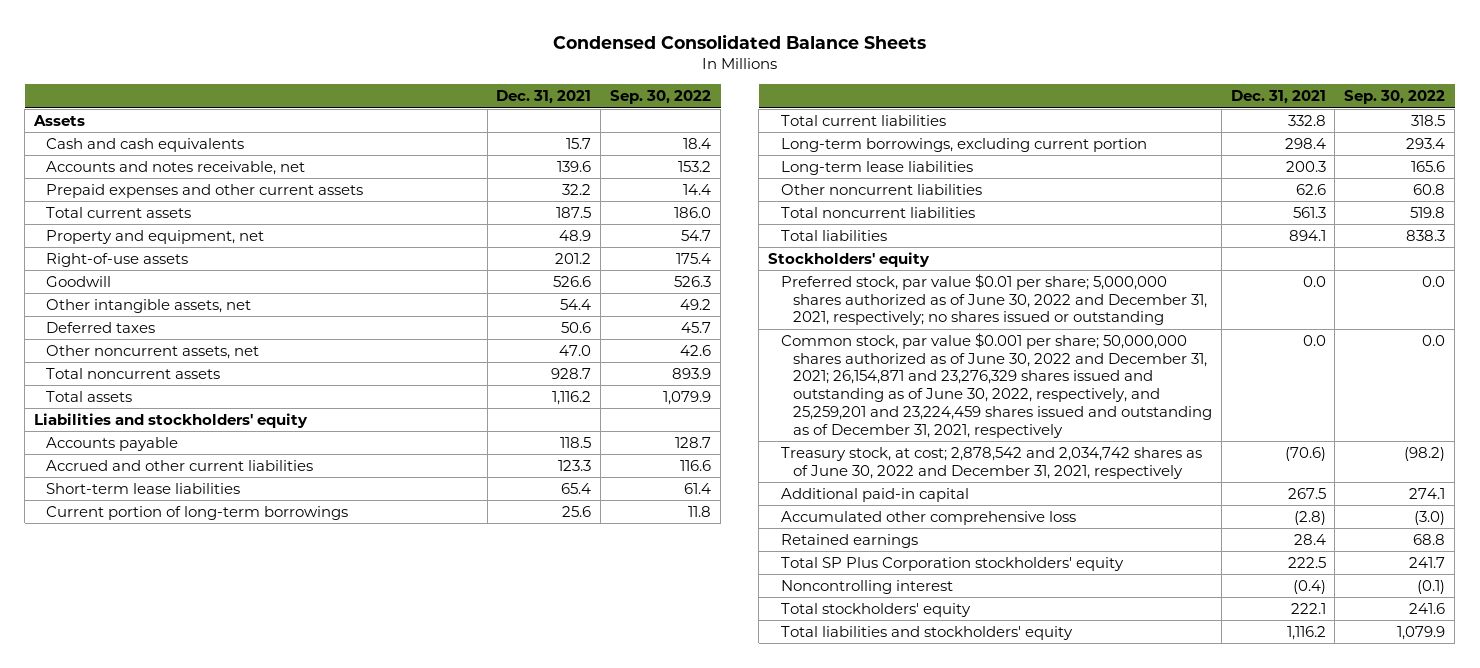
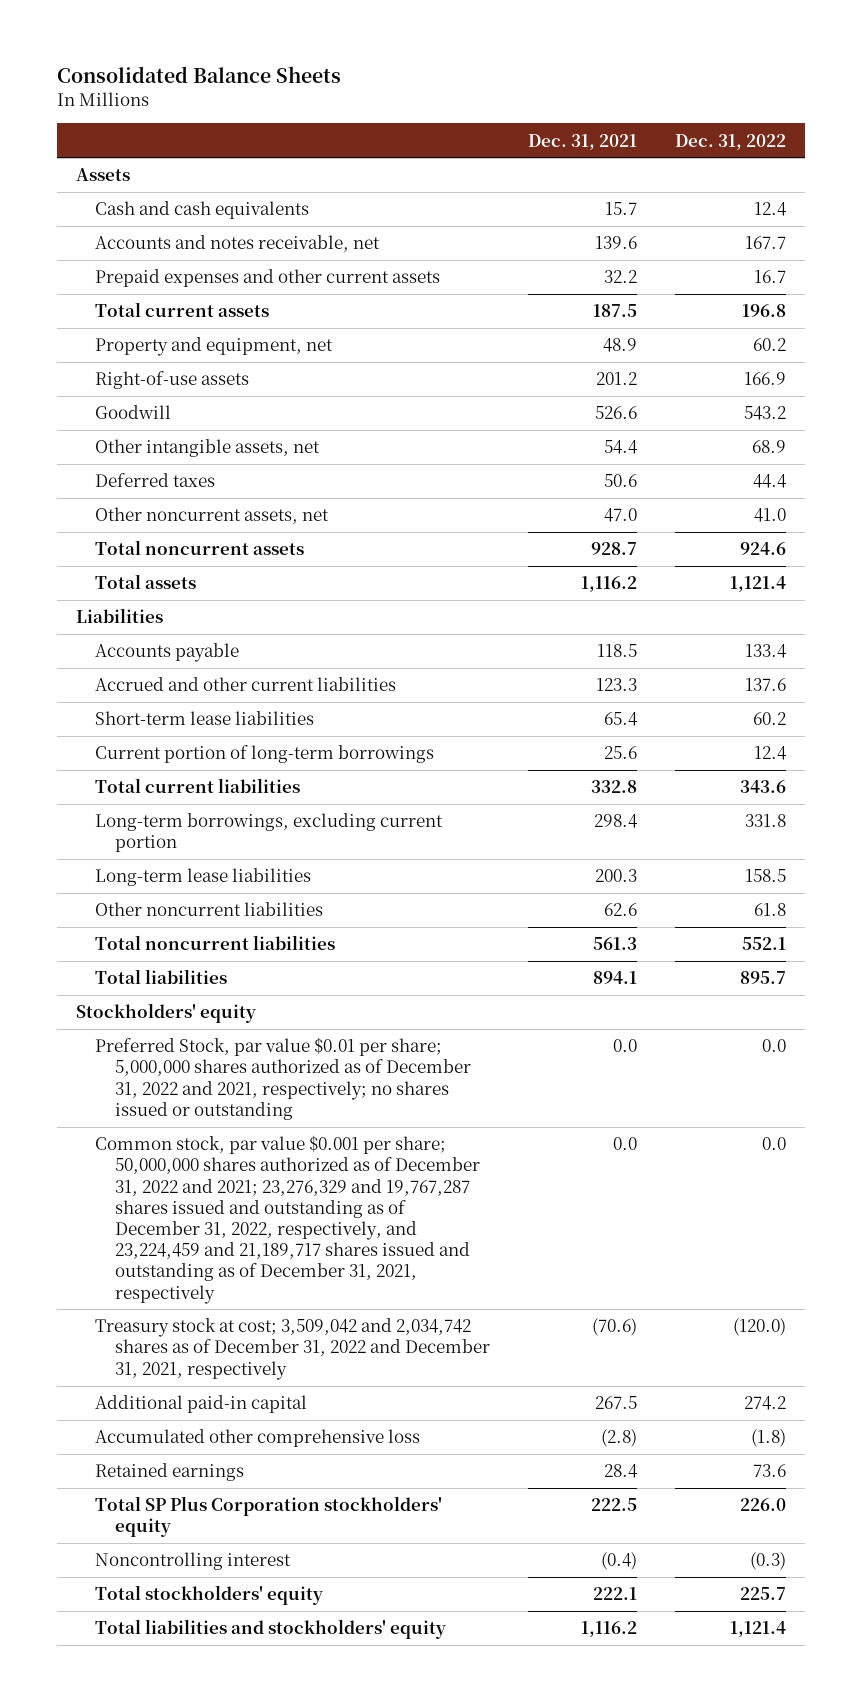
[552,33,926,49] Condensed Consolidated Balance Sheets -> [56,66,341,84] Consolidated Balance Sheets
[610,90,712,105] Sep. 30, 2022 -> none
none -> [675,133,787,150] Dec. 31, 2022
[34,413,309,429] Liabilities and stockholders' equity -> none
none -> [75,608,163,624] Liabilities
[780,274,1207,326] Preferred stock, par value $0.01 per share; 5,000,000 shares authorized as of June 30, 2022 and December 31, 2021, respectively; no shares issued or outstanding -> [95,1037,471,1120] Preferred Stock, par value $0.01 per share; 5,000,000 shares authorized as of December 31, 2022 and 2021, respectively; no shares issued or outstanding
[780,333,1212,438] Common stock, par value $0.001 per share; 50,000,000 shares authorized as of June 30, 2022 and December 31, 2021; 26,154,871 and 23,276,329 shares issued and outstanding as of June 30, 2022, respectively, and 25,259,201 and 23,224,459 shares issued and outstanding as of December 31, 2021, respectively -> [95,1135,480,1304] Common stock, par value $0.001 per share; 50,000,000 shares authorized as of December 31, 2022 and 2021; 23,276,329 and 19,767,287 shares issued and outstanding as of December 31, 2022, respectively, and 23,224,459 and 21,189,717 shares issued and outstanding as of December 31, 2021, respectively
[780,447,1202,479] Treasury stock, at cost; 2,878,542 and 2,034,742 shares as of June 30, 2022 and December 31, 2021, respectively -> [95,1318,490,1380] Treasury stock at cost; 3,509,042 and 2,034,742 shares as of December 31, 2022 and December 31, 2021, respectively

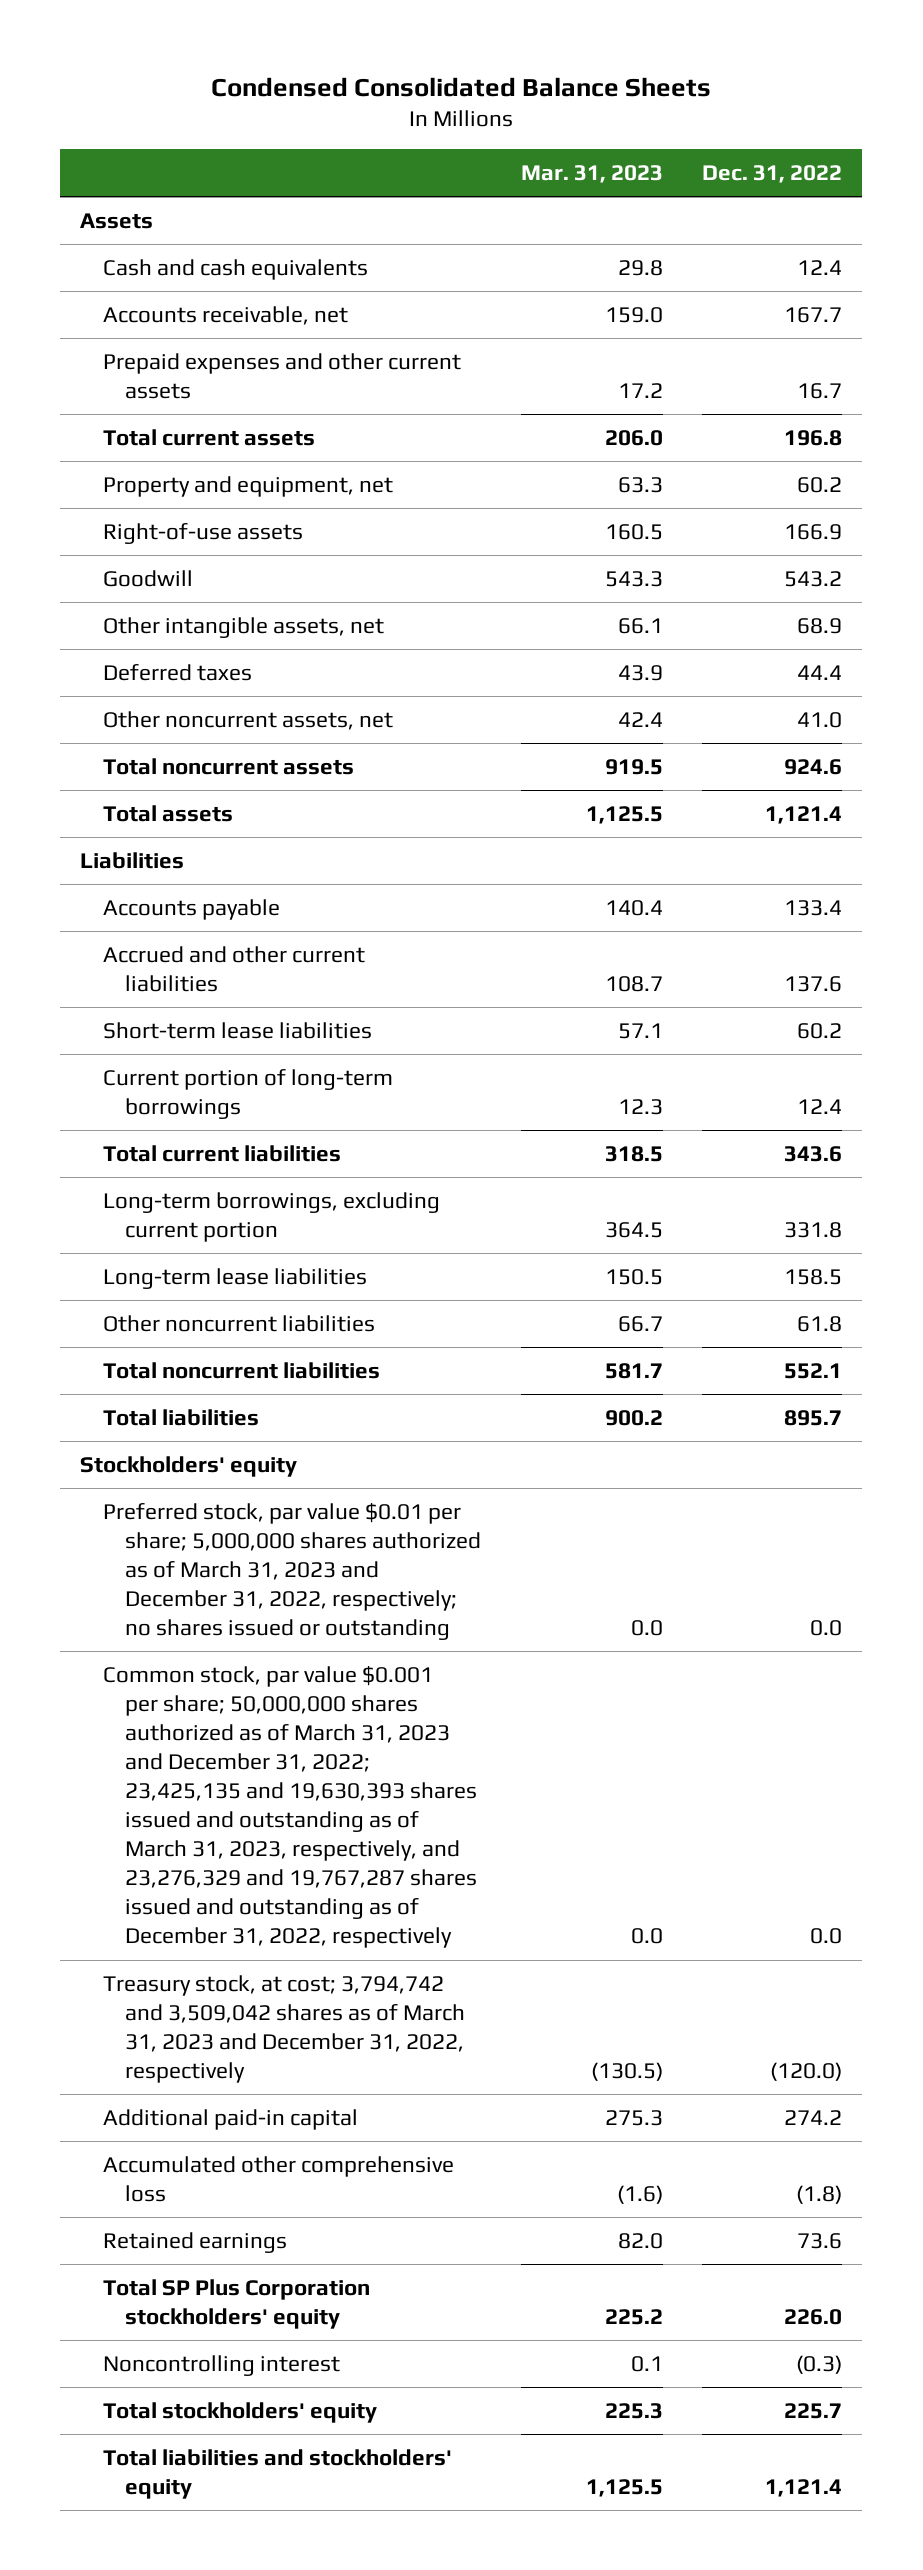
[56,66,341,84] Consolidated Balance Sheets -> [211,76,712,97] Condensed Consolidated Balance Sheets
[528,133,638,150] Dec. 31, 2021 -> none
none -> [520,165,663,184] Mar. 31, 2023
[95,235,381,253] Accounts and notes receivable, net -> [102,305,348,325] Accounts receivable, net
[95,1037,471,1120] Preferred Stock, par value $0.01 per share; 5,000,000 shares authorized as of December 31, 2022 and 2021, respectively; no shares issued or outstanding -> [102,1502,481,1641] Preferred stock, par value $0.01 per share; 5,000,000 shares authorized as of March 31, 2023 and December 31, 2022, respectively; no shares issued or outstanding
[95,1135,480,1304] Common stock, par value $0.001 per share; 50,000,000 shares authorized as of December 31, 2022 and 2021; 23,276,329 and 19,767,287 shares issued and outstanding as of December 31, 2022, respectively, and 23,224,459 and 21,189,717 shares issued and outstanding as of December 31, 2021, respectively -> [102,1665,477,1949] Common stock, par value $0.001 per share; 50,000,000 shares authorized as of March 31, 2023 and December 31, 2022; 23,425,135 and 19,630,393 shares issued and outstanding as of March 31, 2023, respectively, and 23,276,329 and 19,767,287 shares issued and outstanding as of December 31, 2022, respectively
[95,1318,490,1380] Treasury stock at cost; 3,509,042 and 2,034,742 shares as of December 31, 2022 and December 31, 2021, respectively -> [102,1974,465,2084] Treasury stock, at cost; 3,794,742 and 3,509,042 shares as of March 31, 2023 and December 31, 2022, respectively

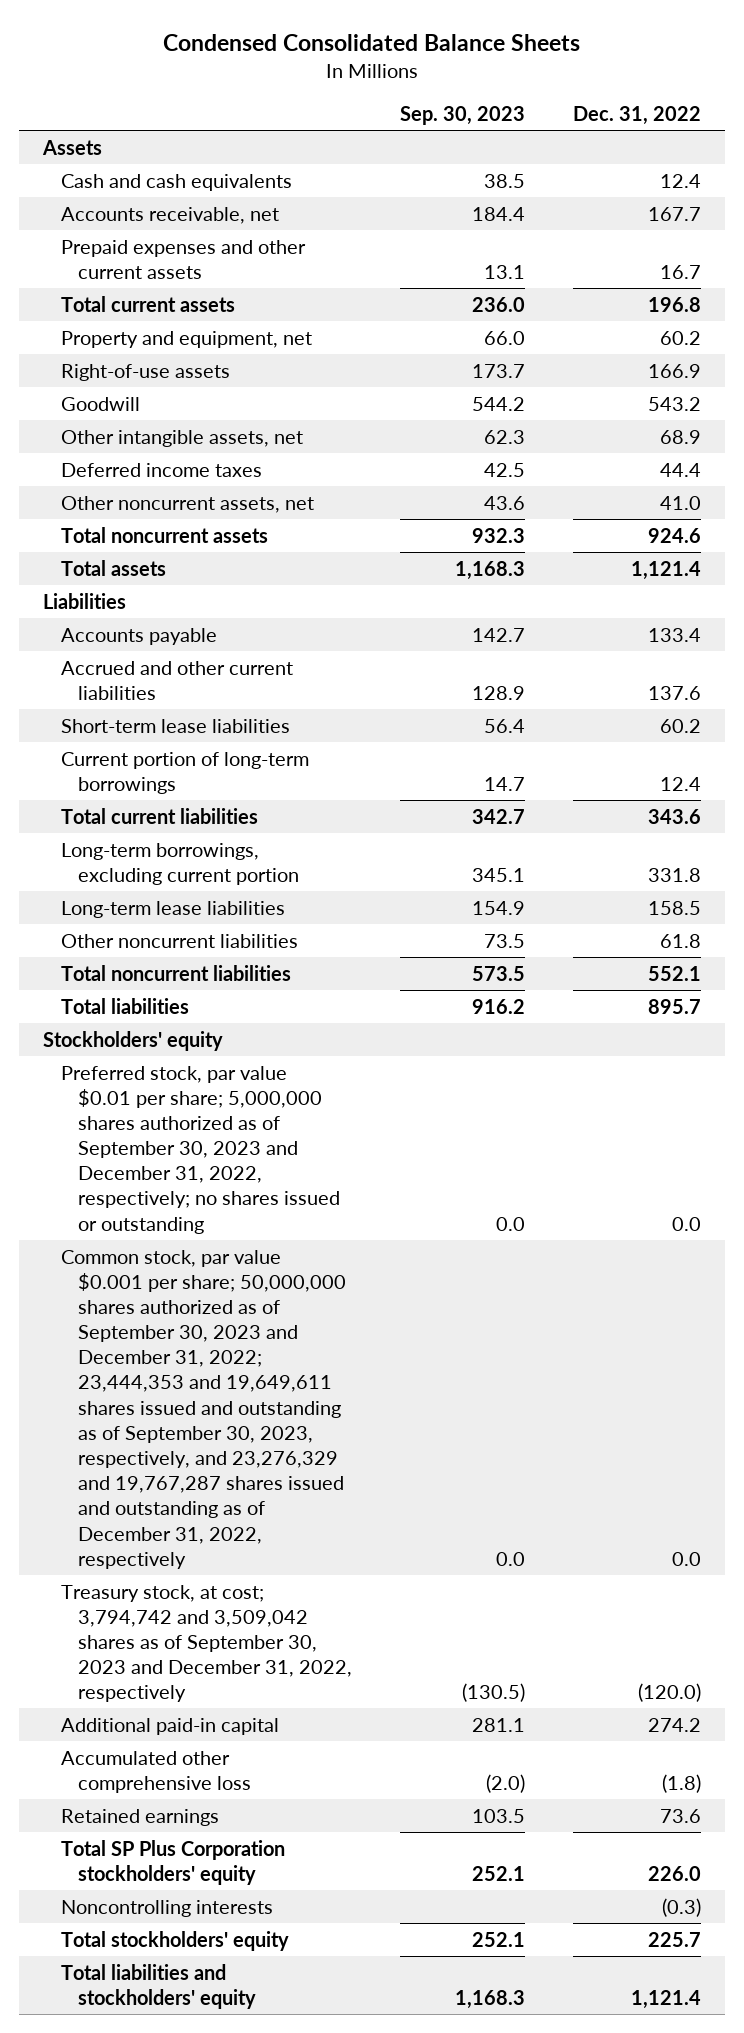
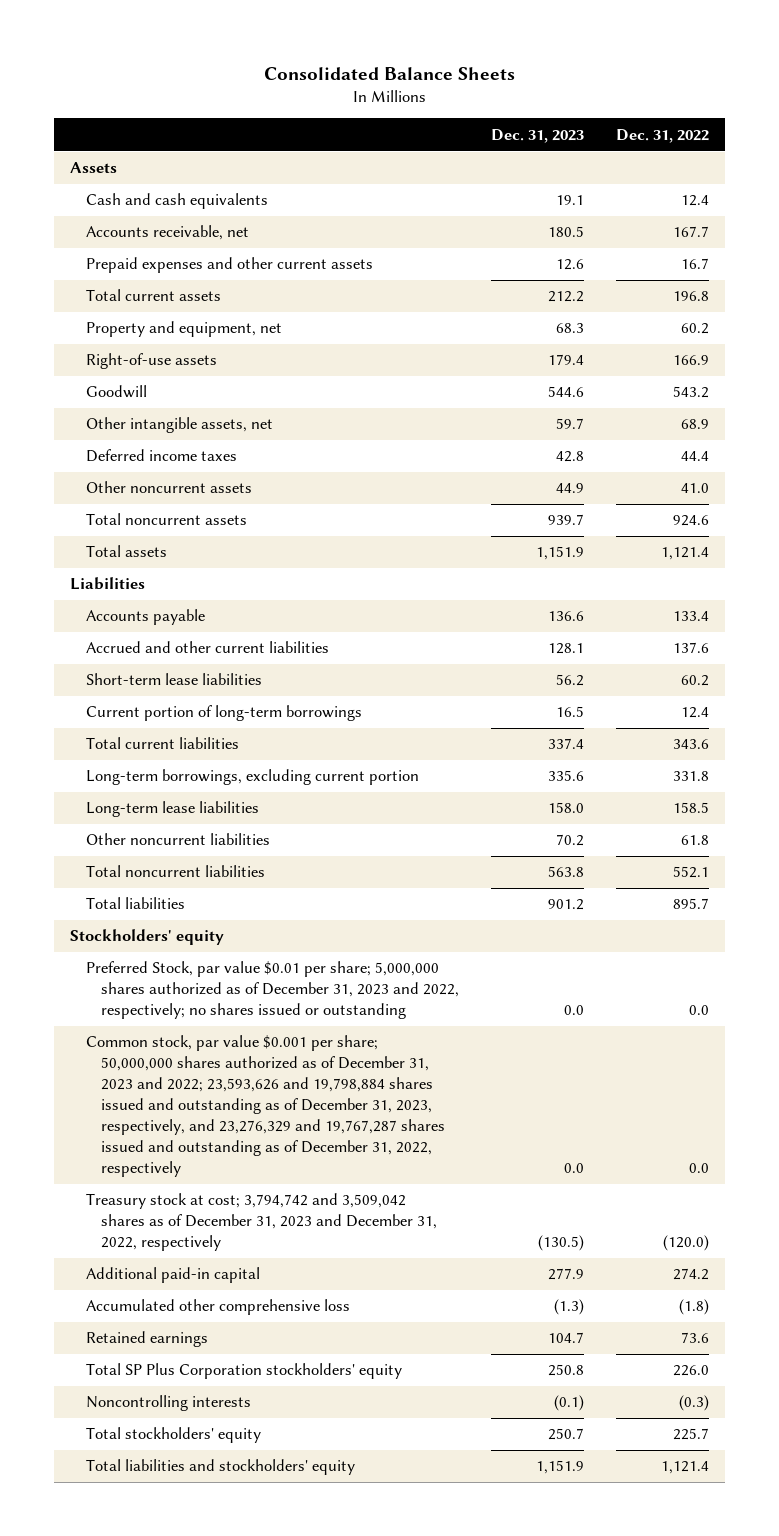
[163,33,581,51] Condensed Consolidated Balance Sheets -> [263,66,515,80] Consolidated Balance Sheets
[399,106,525,126] Sep. 30, 2023 -> none
none -> [490,128,584,143] Dec. 31, 2023
[60,495,314,513] Other noncurrent assets, net -> [85,481,252,494] Other noncurrent assets
[60,1065,340,1234] Preferred stock, par value $0.01 per share; 5,000,000 shares authorized as of September 30, 2023 and December 31, 2022, respectively; no shares issued or outstanding -> [85,961,459,1020] Preferred Stock, par value $0.01 per share; 5,000,000 shares authorized as of December 31, 2023 and 2022, respectively; no shares issued or outstanding
[60,1249,346,1569] Common stock, par value $0.001 per share; 50,000,000 shares authorized as of September 30, 2023 and December 31, 2022; 23,444,353 and 19,649,611 shares issued and outstanding as of September 30, 2023, respectively, and 23,276,329 and 19,767,287 shares issued and outstanding as of December 31, 2022, respectively -> [85,1035,445,1178] Common stock, par value $0.001 per share; 50,000,000 shares authorized as of December 31, 2023 and 2022; 23,593,626 and 19,798,884 shares issued and outstanding as of December 31, 2023, respectively, and 23,276,329 and 19,767,287 shares issued and outstanding as of December 31, 2022, respectively
[60,1584,352,1703] Treasury stock, at cost; 3,794,742 and 3,509,042 shares as of September 30, 2023 and December 31, 2022, respectively -> [85,1193,437,1252] Treasury stock at cost; 3,794,742 and 3,509,042 shares as of December 31, 2023 and December 31, 2022, respectively

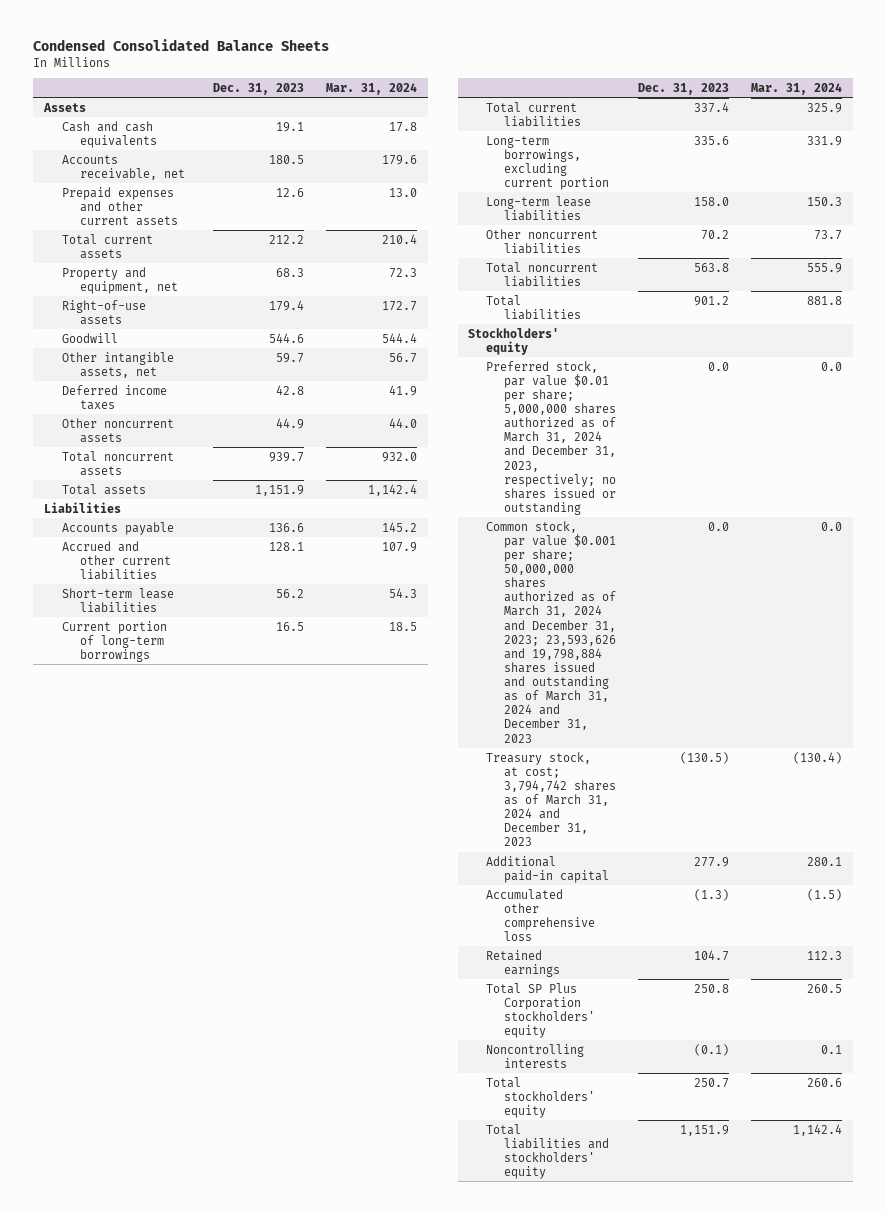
[263,66,515,80] Consolidated Balance Sheets -> [32,38,329,51] Condensed Consolidated Balance Sheets
[615,128,709,143] Dec. 31, 2022 -> none
none -> [326,82,418,95] Mar. 31, 2024
[85,961,459,1020] Preferred Stock, par value $0.01 per share; 5,000,000 shares authorized as of December 31, 2023 and 2022, respectively; no shares issued or outstanding -> [486,360,617,515] Preferred stock, par value $0.01 per share; 5,000,000 shares authorized as of March 31, 2024 and December 31, 2023, respectively; no shares issued or outstanding
[85,1035,445,1178] Common stock, par value $0.001 per share; 50,000,000 shares authorized as of December 31, 2023 and 2022; 23,593,626 and 19,798,884 shares issued and outstanding as of December 31, 2023, respectively, and 23,276,329 and 19,767,287 shares issued and outstanding as of December 31, 2022, respectively -> [486,520,617,743] Common stock, par value $0.001 per share; 50,000,000 shares authorized as of March 31, 2024 and December 31, 2023; 23,593,626 and 19,798,884 shares issued and outstanding as of March 31, 2024 and December 31, 2023
[85,1193,437,1252] Treasury stock at cost; 3,794,742 and 3,509,042 shares as of December 31, 2023 and December 31, 2022, respectively -> [486,751,617,847] Treasury stock, at cost; 3,794,742 shares as of March 31, 2024 and December 31, 2023

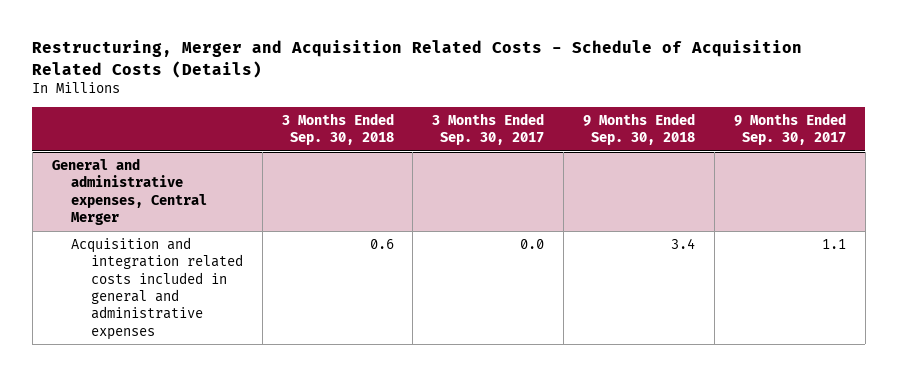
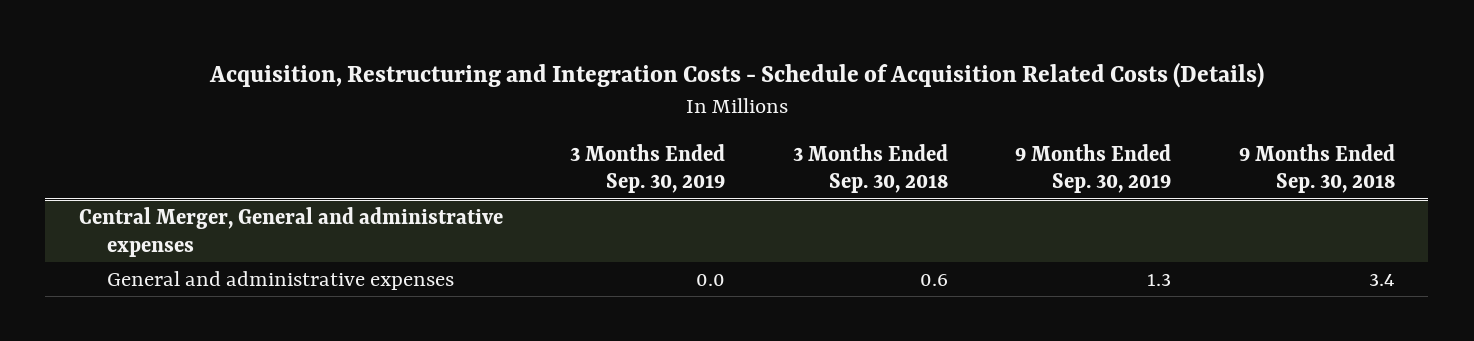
[32,40,803,78] Restructuring, Merger and Acquisition Related Costs - Schedule of Acquisition Related Costs (Details) -> [208,61,1264,88] Acquisition, Restructuring and Integration Costs - Schedule of Acquisition Related Costs (Details)
[432,112,545,146] 3 Months Ended Sep. 30, 2017 -> none
[734,112,847,146] 9 Months Ended Sep. 30, 2017 -> none
none -> [570,143,726,194] 3 Months Ended Sep. 30, 2019
none -> [1015,143,1172,194] 9 Months Ended Sep. 30, 2019
[51,158,208,226] General and administrative expenses, Central Merger -> [78,206,503,257] Central Merger, General and administrative expenses
[71,237,243,340] Acquisition and integration related costs included in general and administrative expenses -> [107,270,455,290] General and administrative expenses

